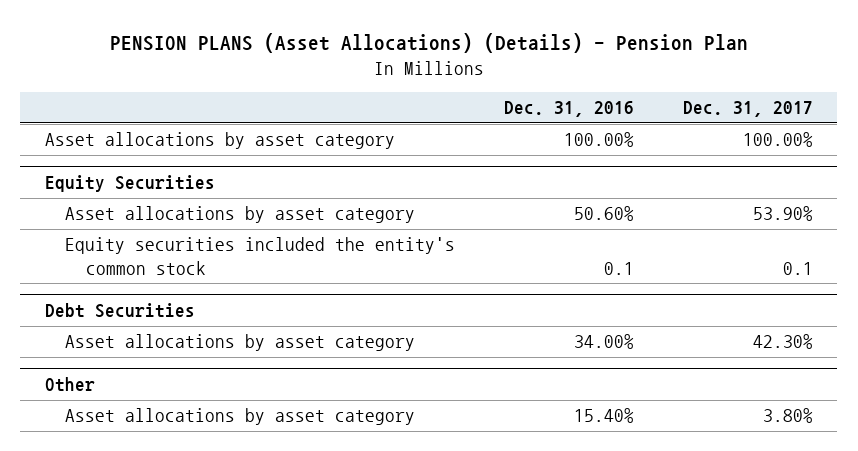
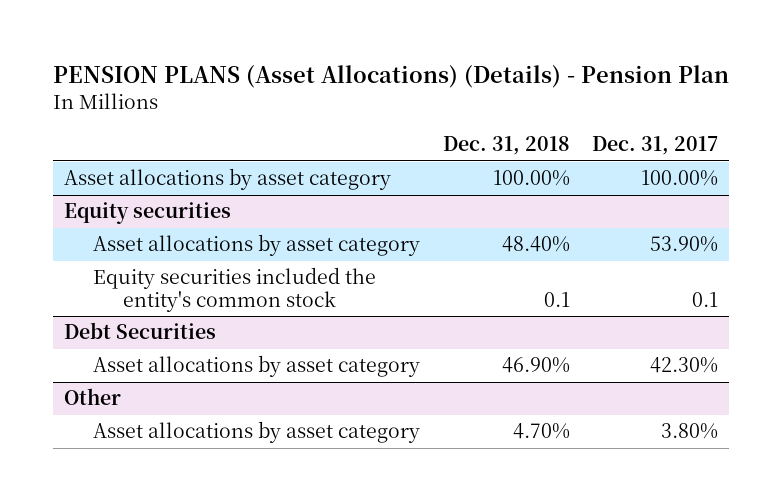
[504,101,635,118] Dec. 31, 2016 -> none
none -> [442,136,570,156] Dec. 31, 2018
[44,175,215,193] Equity Securities -> [63,202,231,225] Equity securities

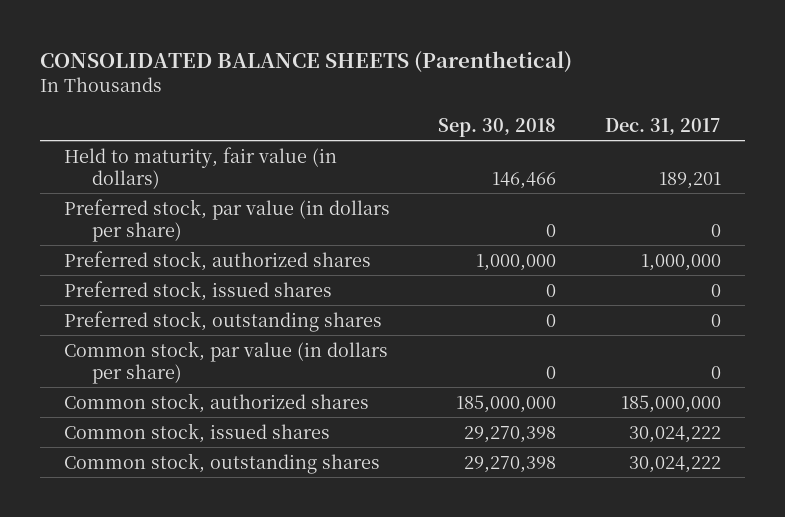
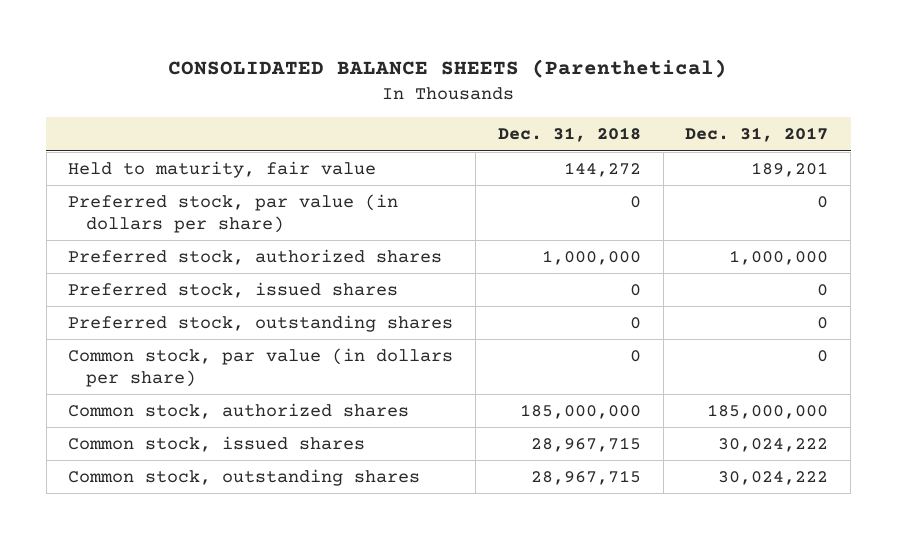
[438,117,557,137] Sep. 30, 2018 -> none
none -> [497,127,641,143] Dec. 31, 2018
[64,146,338,189] Held to maturity, fair value (in dollars) -> [68,160,377,178] Held to maturity, fair value

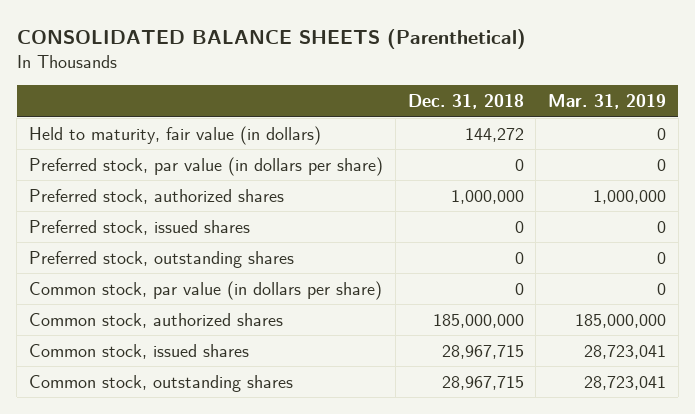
[685,127,829,143] Dec. 31, 2017 -> none
none -> [548,94,667,110] Mar. 31, 2019
[68,160,377,178] Held to maturity, fair value -> [28,125,321,145] Held to maturity, fair value (in dollars)

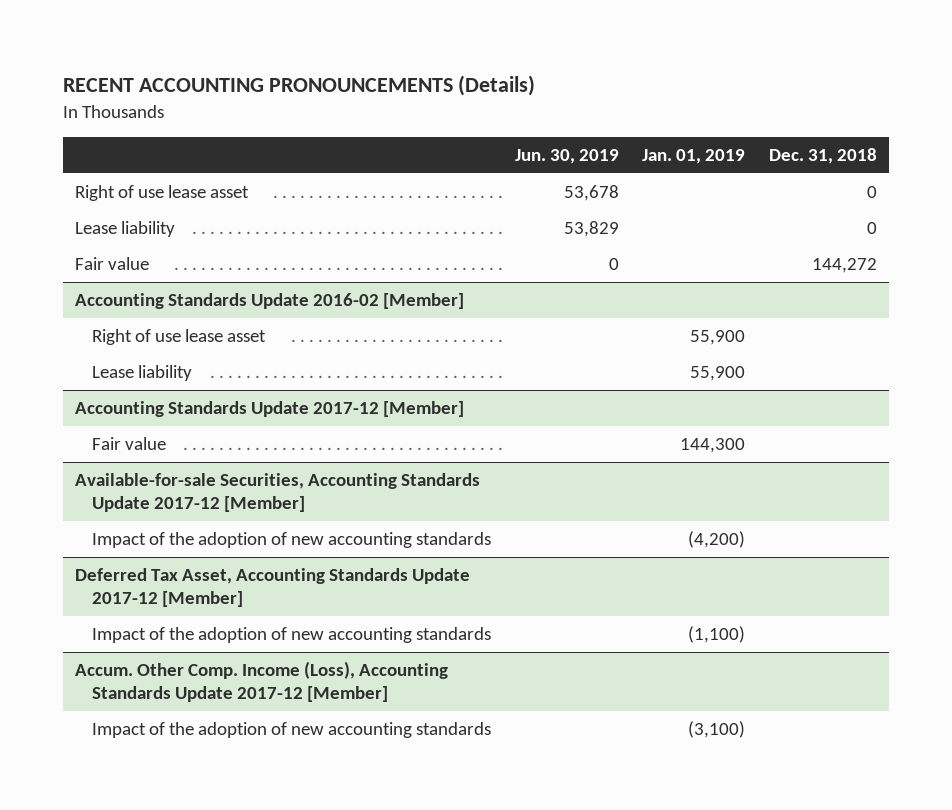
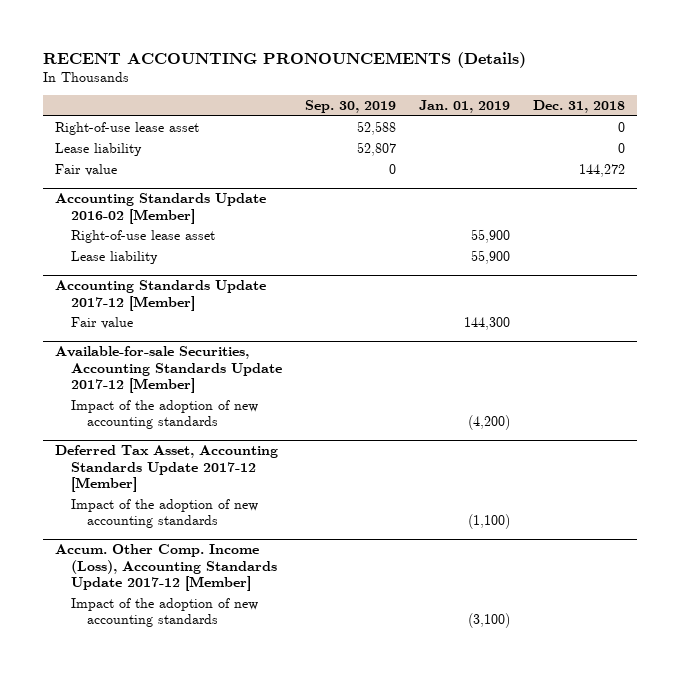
[514,148,619,164] Jun. 30, 2019 -> none
none -> [305,100,397,114] Sep. 30, 2019
[75,185,250,202] Right of use lease asset -> [54,121,199,135] Right-of-use lease asset
[92,329,267,346] Right of use lease asset -> [71,229,216,243] Right-of-use lease asset

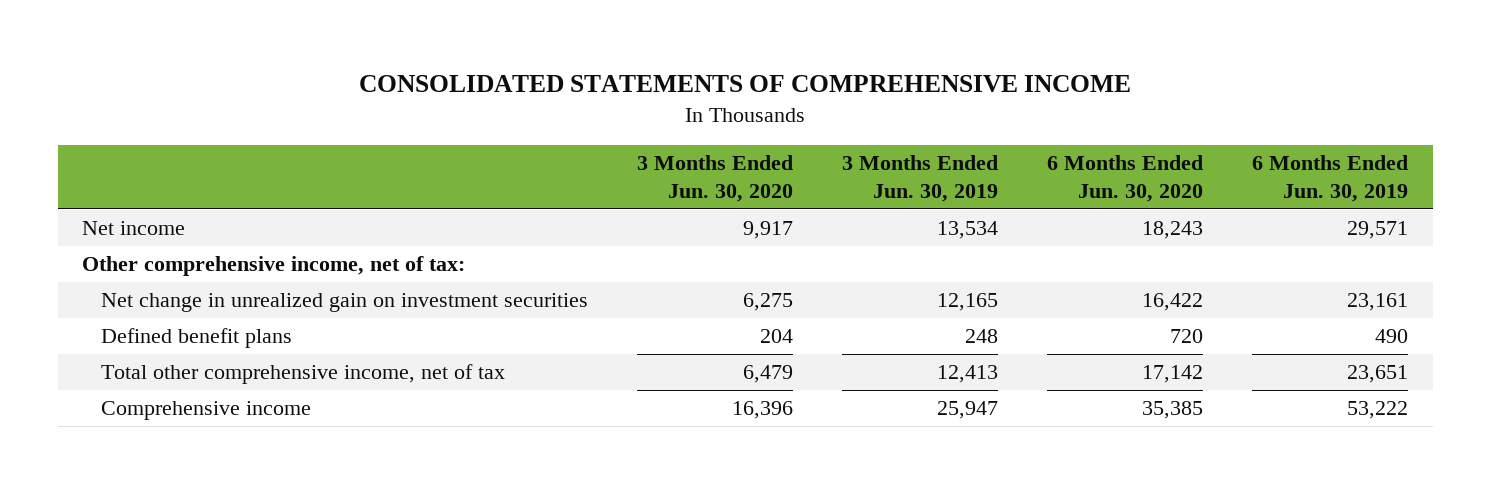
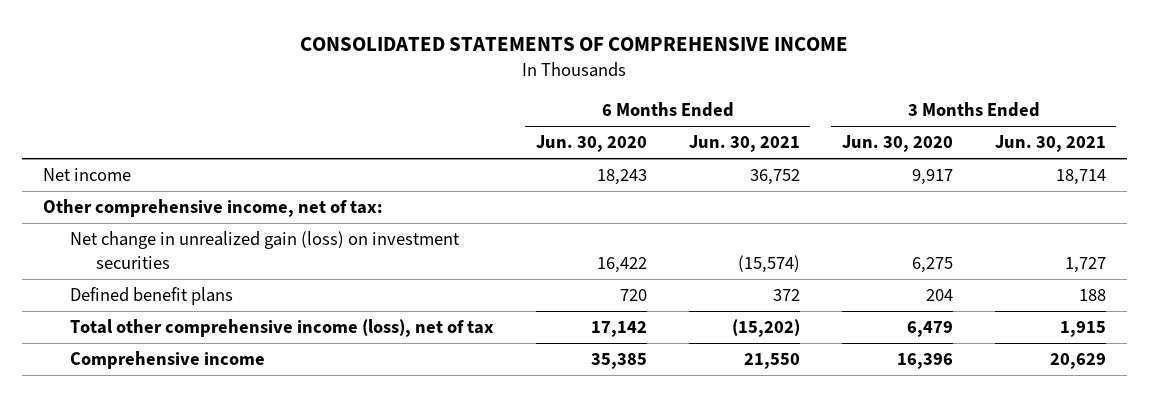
[842,154,999,202] 3 Months Ended Jun. 30, 2019 -> none
[1252,154,1409,202] 6 Months Ended Jun. 30, 2019 -> none
none -> [688,135,800,153] Jun. 30, 2021
none -> [994,135,1106,153] Jun. 30, 2021
[100,293,588,313] Net change in unrealized gain on investment securities -> [69,231,460,269] Net change in unrealized gain (loss) on investment securities
[100,364,505,385] Total other comprehensive income, net of tax -> [69,319,494,338] Total other comprehensive income (loss), net of tax

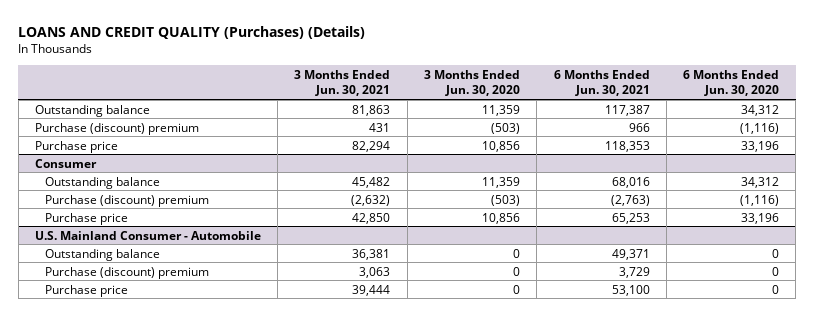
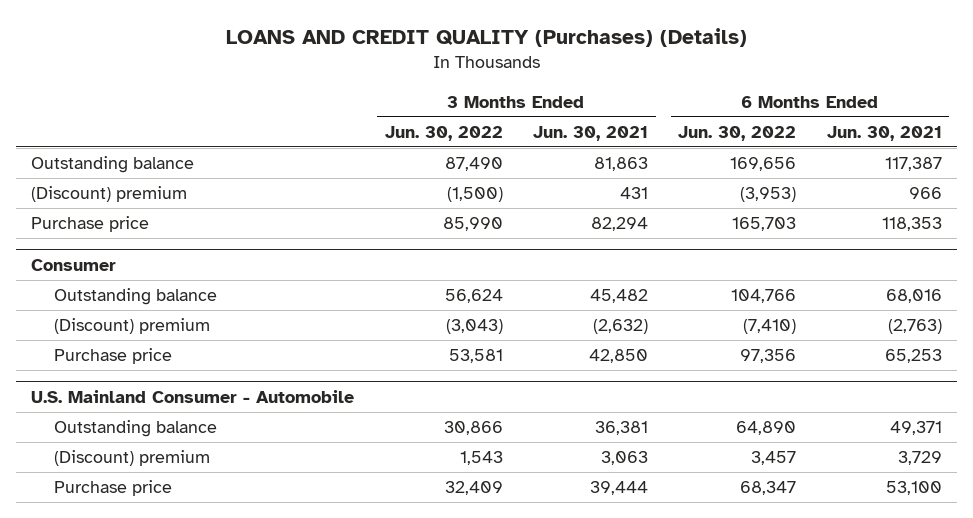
[423,69,520,97] 3 Months Ended Jun. 30, 2020 -> none
[683,69,780,97] 6 Months Ended Jun. 30, 2020 -> none
none -> [384,125,503,141] Jun. 30, 2022
none -> [678,125,797,141] Jun. 30, 2022
[34,122,199,135] Purchase (discount) premium -> [31,186,188,203] (Discount) premium
[44,194,209,207] Purchase (discount) premium -> [53,318,210,335] (Discount) premium
[44,266,209,279] Purchase (discount) premium -> [53,450,210,467] (Discount) premium

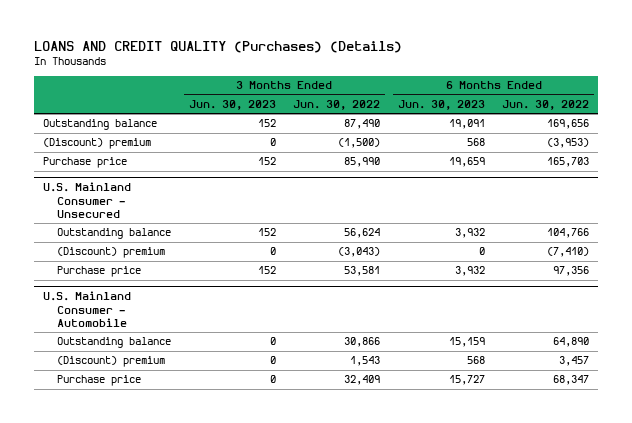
[533,125,649,141] Jun. 30, 2021 -> none
[826,125,942,141] Jun. 30, 2021 -> none
none -> [188,100,276,111] Jun. 30, 2023
none -> [397,100,485,111] Jun. 30, 2023
[31,258,117,271] Consumer -> [42,182,131,218] U.S. Mainland Consumer - Unsecured

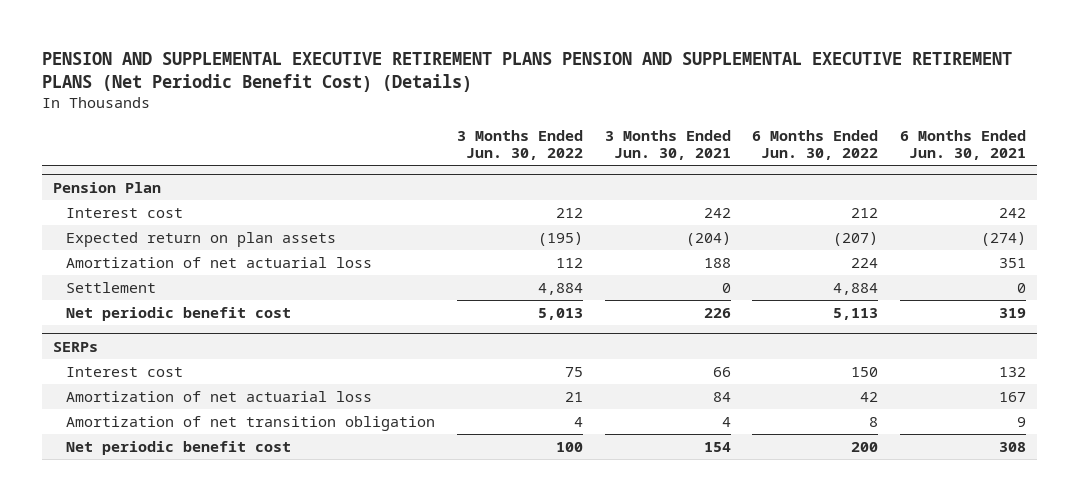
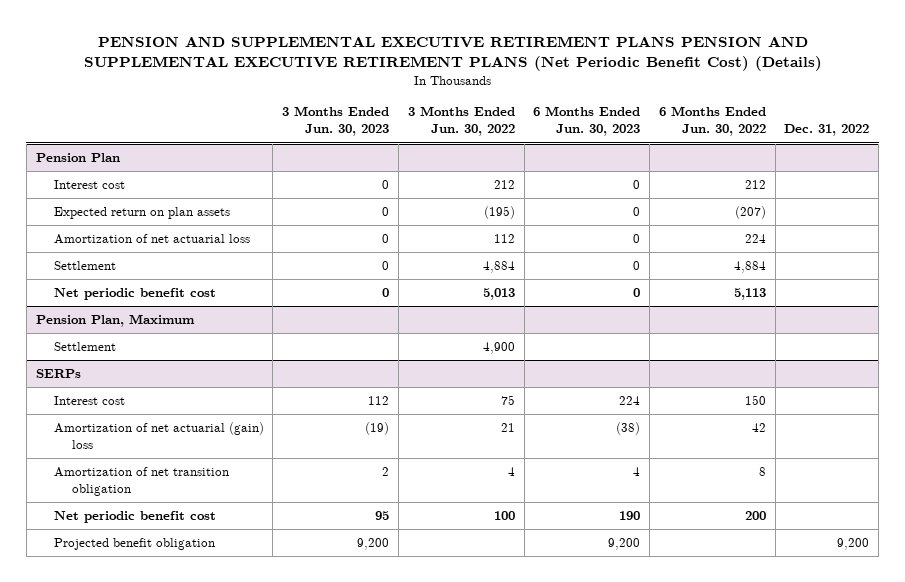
[604,129,731,161] 3 Months Ended Jun. 30, 2021 -> none
[900,129,1027,161] 6 Months Ended Jun. 30, 2021 -> none
none -> [282,106,390,137] 3 Months Ended Jun. 30, 2023
none -> [533,106,641,137] 6 Months Ended Jun. 30, 2023
none -> [784,124,870,137] Dec. 31, 2022
none -> [35,314,195,328] Pension Plan, Maximum
none -> [53,342,116,352] Settlement
[65,390,372,402] Amortization of net actuarial loss -> [53,422,264,450] Amortization of net actuarial (gain) loss
none -> [53,538,215,551] Projected benefit obligation

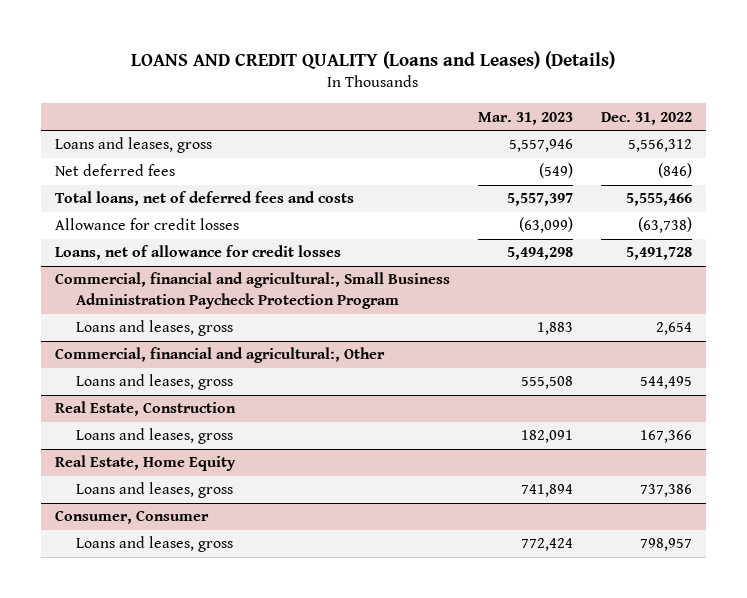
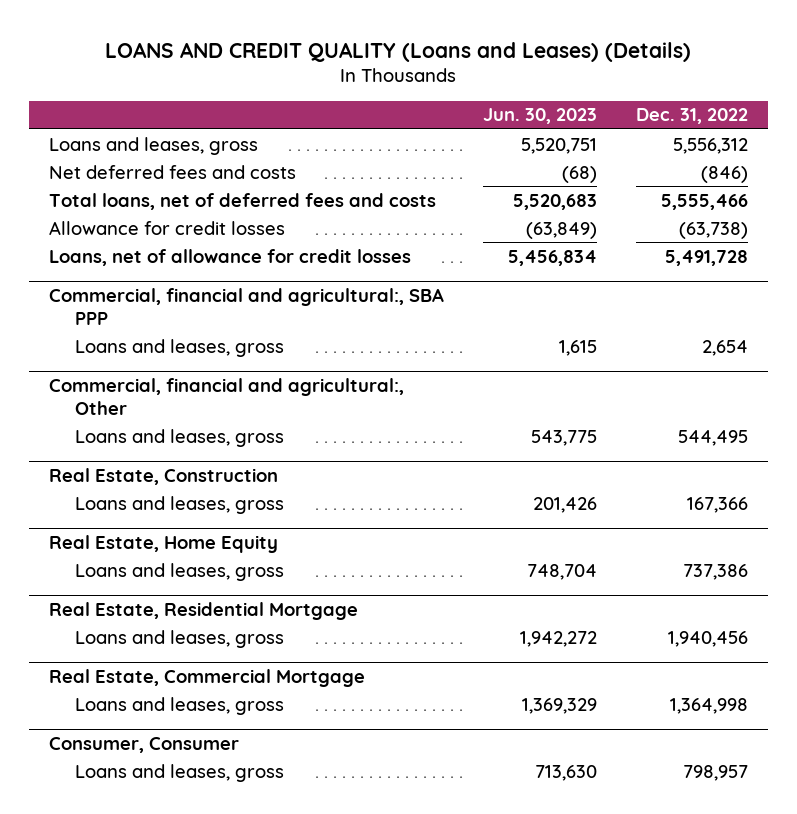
[477,111,573,125] Mar. 31, 2023 -> none
none -> [482,108,597,125] Jun. 30, 2023
[54,164,175,177] Net deferred fees -> [48,164,296,179] Net deferred fees and costs
[54,272,450,310] Commercial, financial and agricultural:, Small Business Administration Paycheck Protection Program -> none
none -> [48,287,444,325] Commercial, financial and agricultural:, SBA PPP
none -> [48,601,358,620] Real Estate, Residential Mortgage
none -> [74,629,284,648] Loans and leases, gross
none -> [48,668,365,687] Real Estate, Commercial Mortgage
none -> [74,696,284,715] Loans and leases, gross

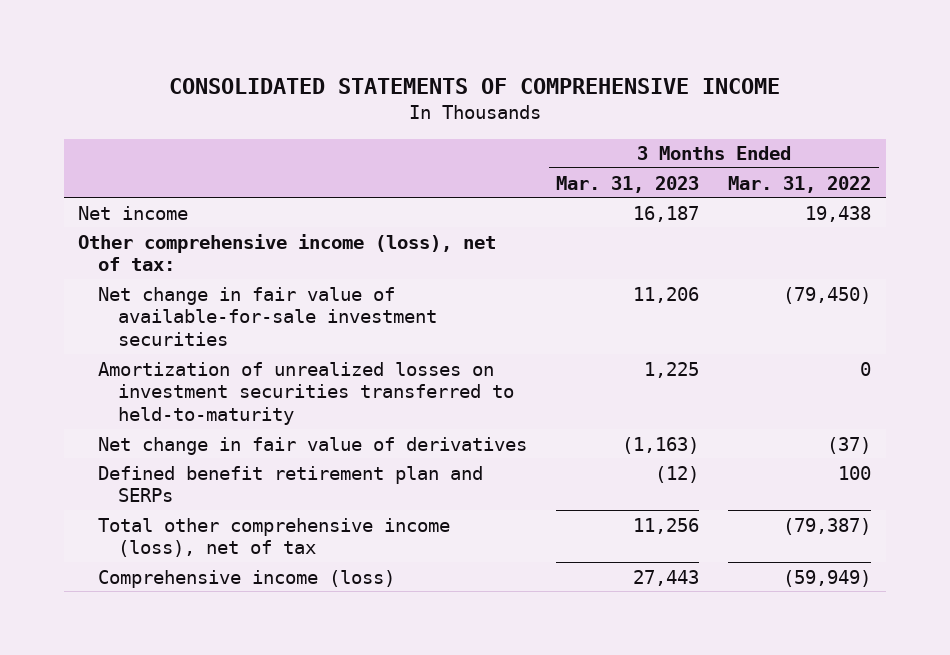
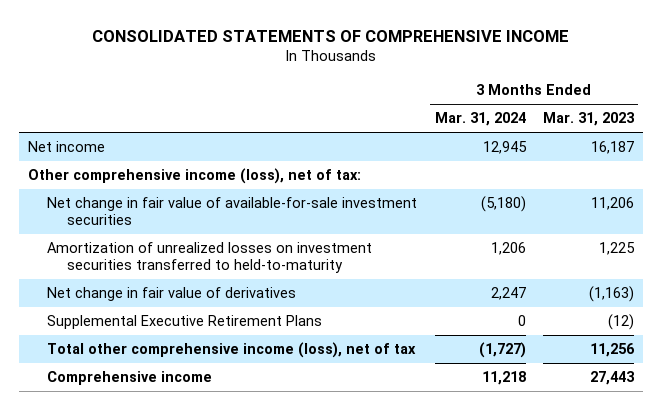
[728,175,872,193] Mar. 31, 2022 -> none
none -> [434,112,526,127] Mar. 31, 2024
[98,465,484,503] Defined benefit retirement plan and SERPs -> [47,315,323,330] Supplemental Executive Retirement Plans
[98,569,396,588] Comprehensive income (loss) -> [47,371,213,386] Comprehensive income

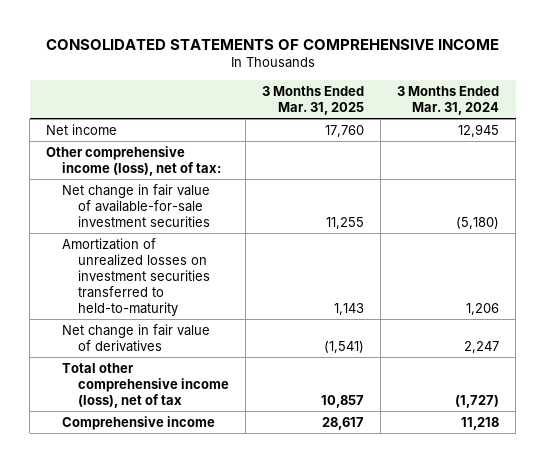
[543,112,636,127] Mar. 31, 2023 -> none
none -> [262,85,365,115] 3 Months Ended Mar. 31, 2025
[47,315,323,330] Supplemental Executive Retirement Plans -> none

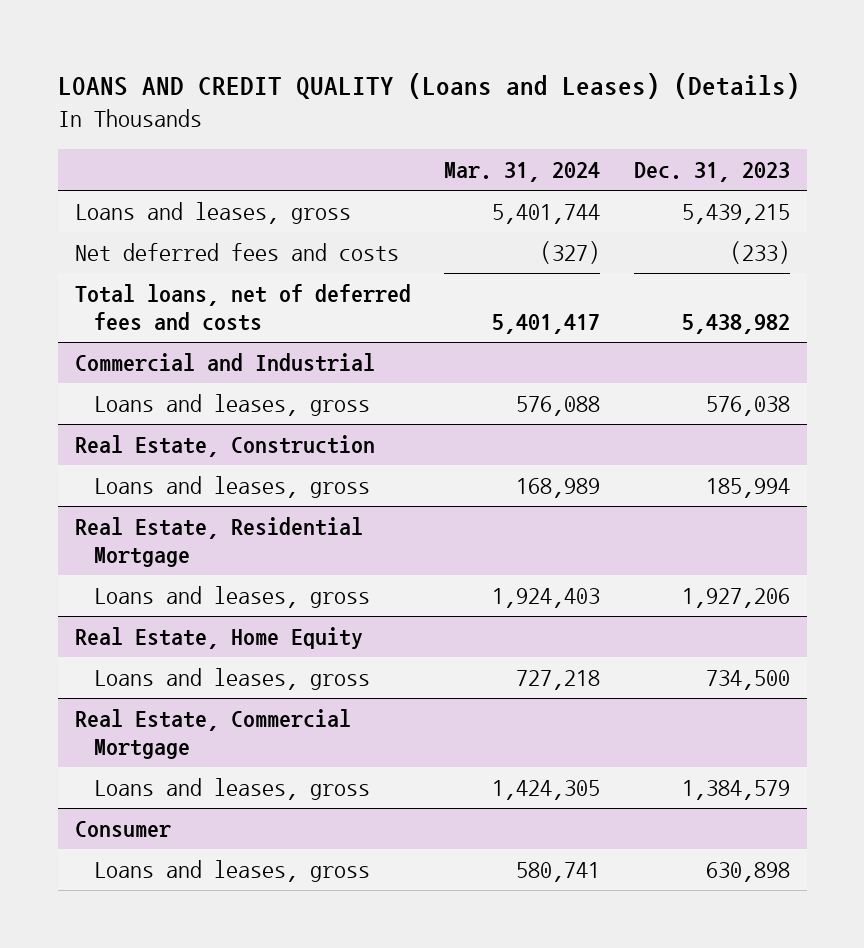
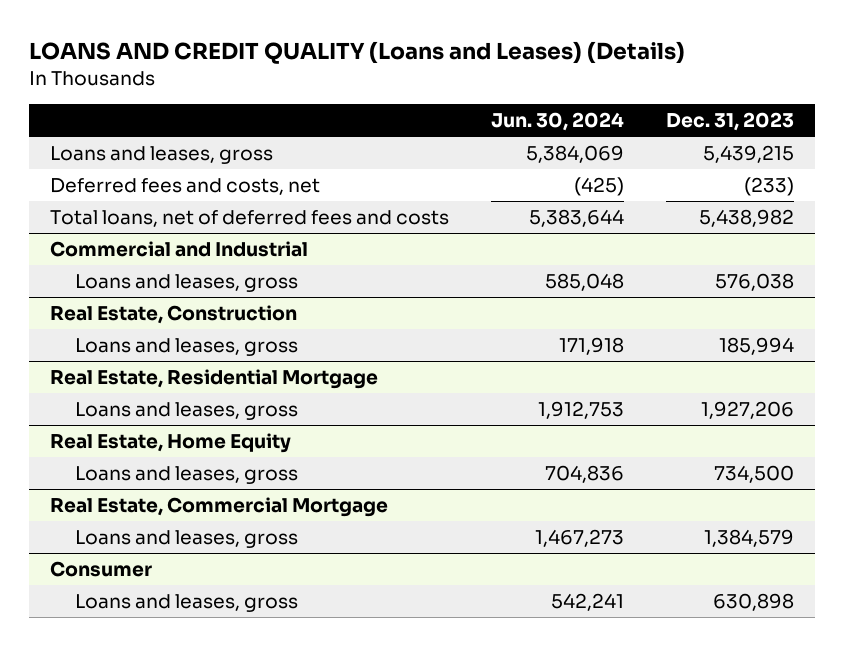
[444,162,601,183] Mar. 31, 2024 -> none
none -> [491,112,625,132] Jun. 30, 2024
[74,243,399,262] Net deferred fees and costs -> [50,178,321,196] Deferred fees and costs, net

